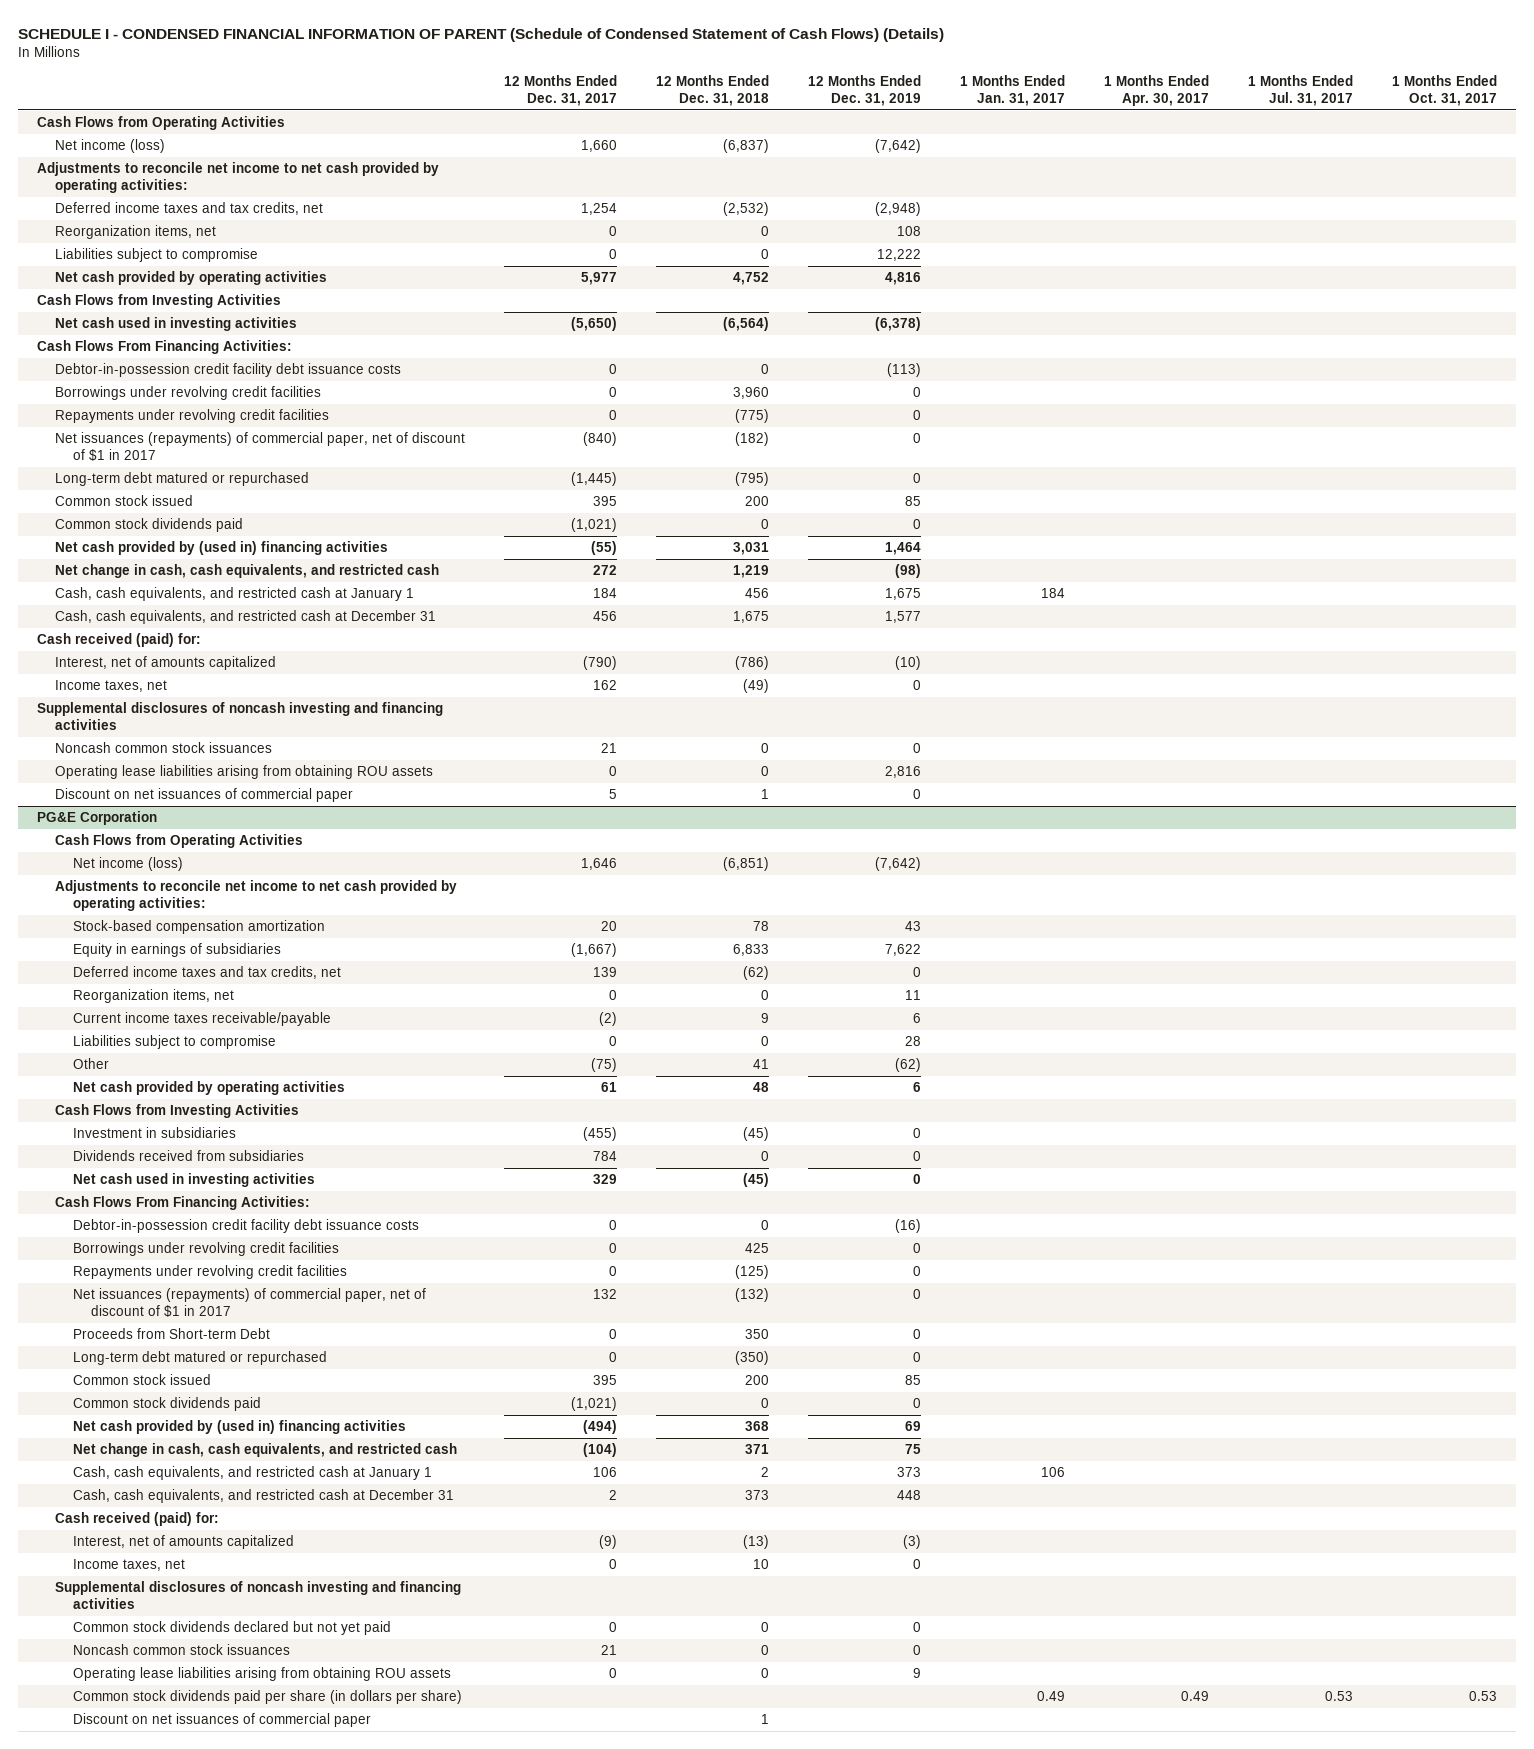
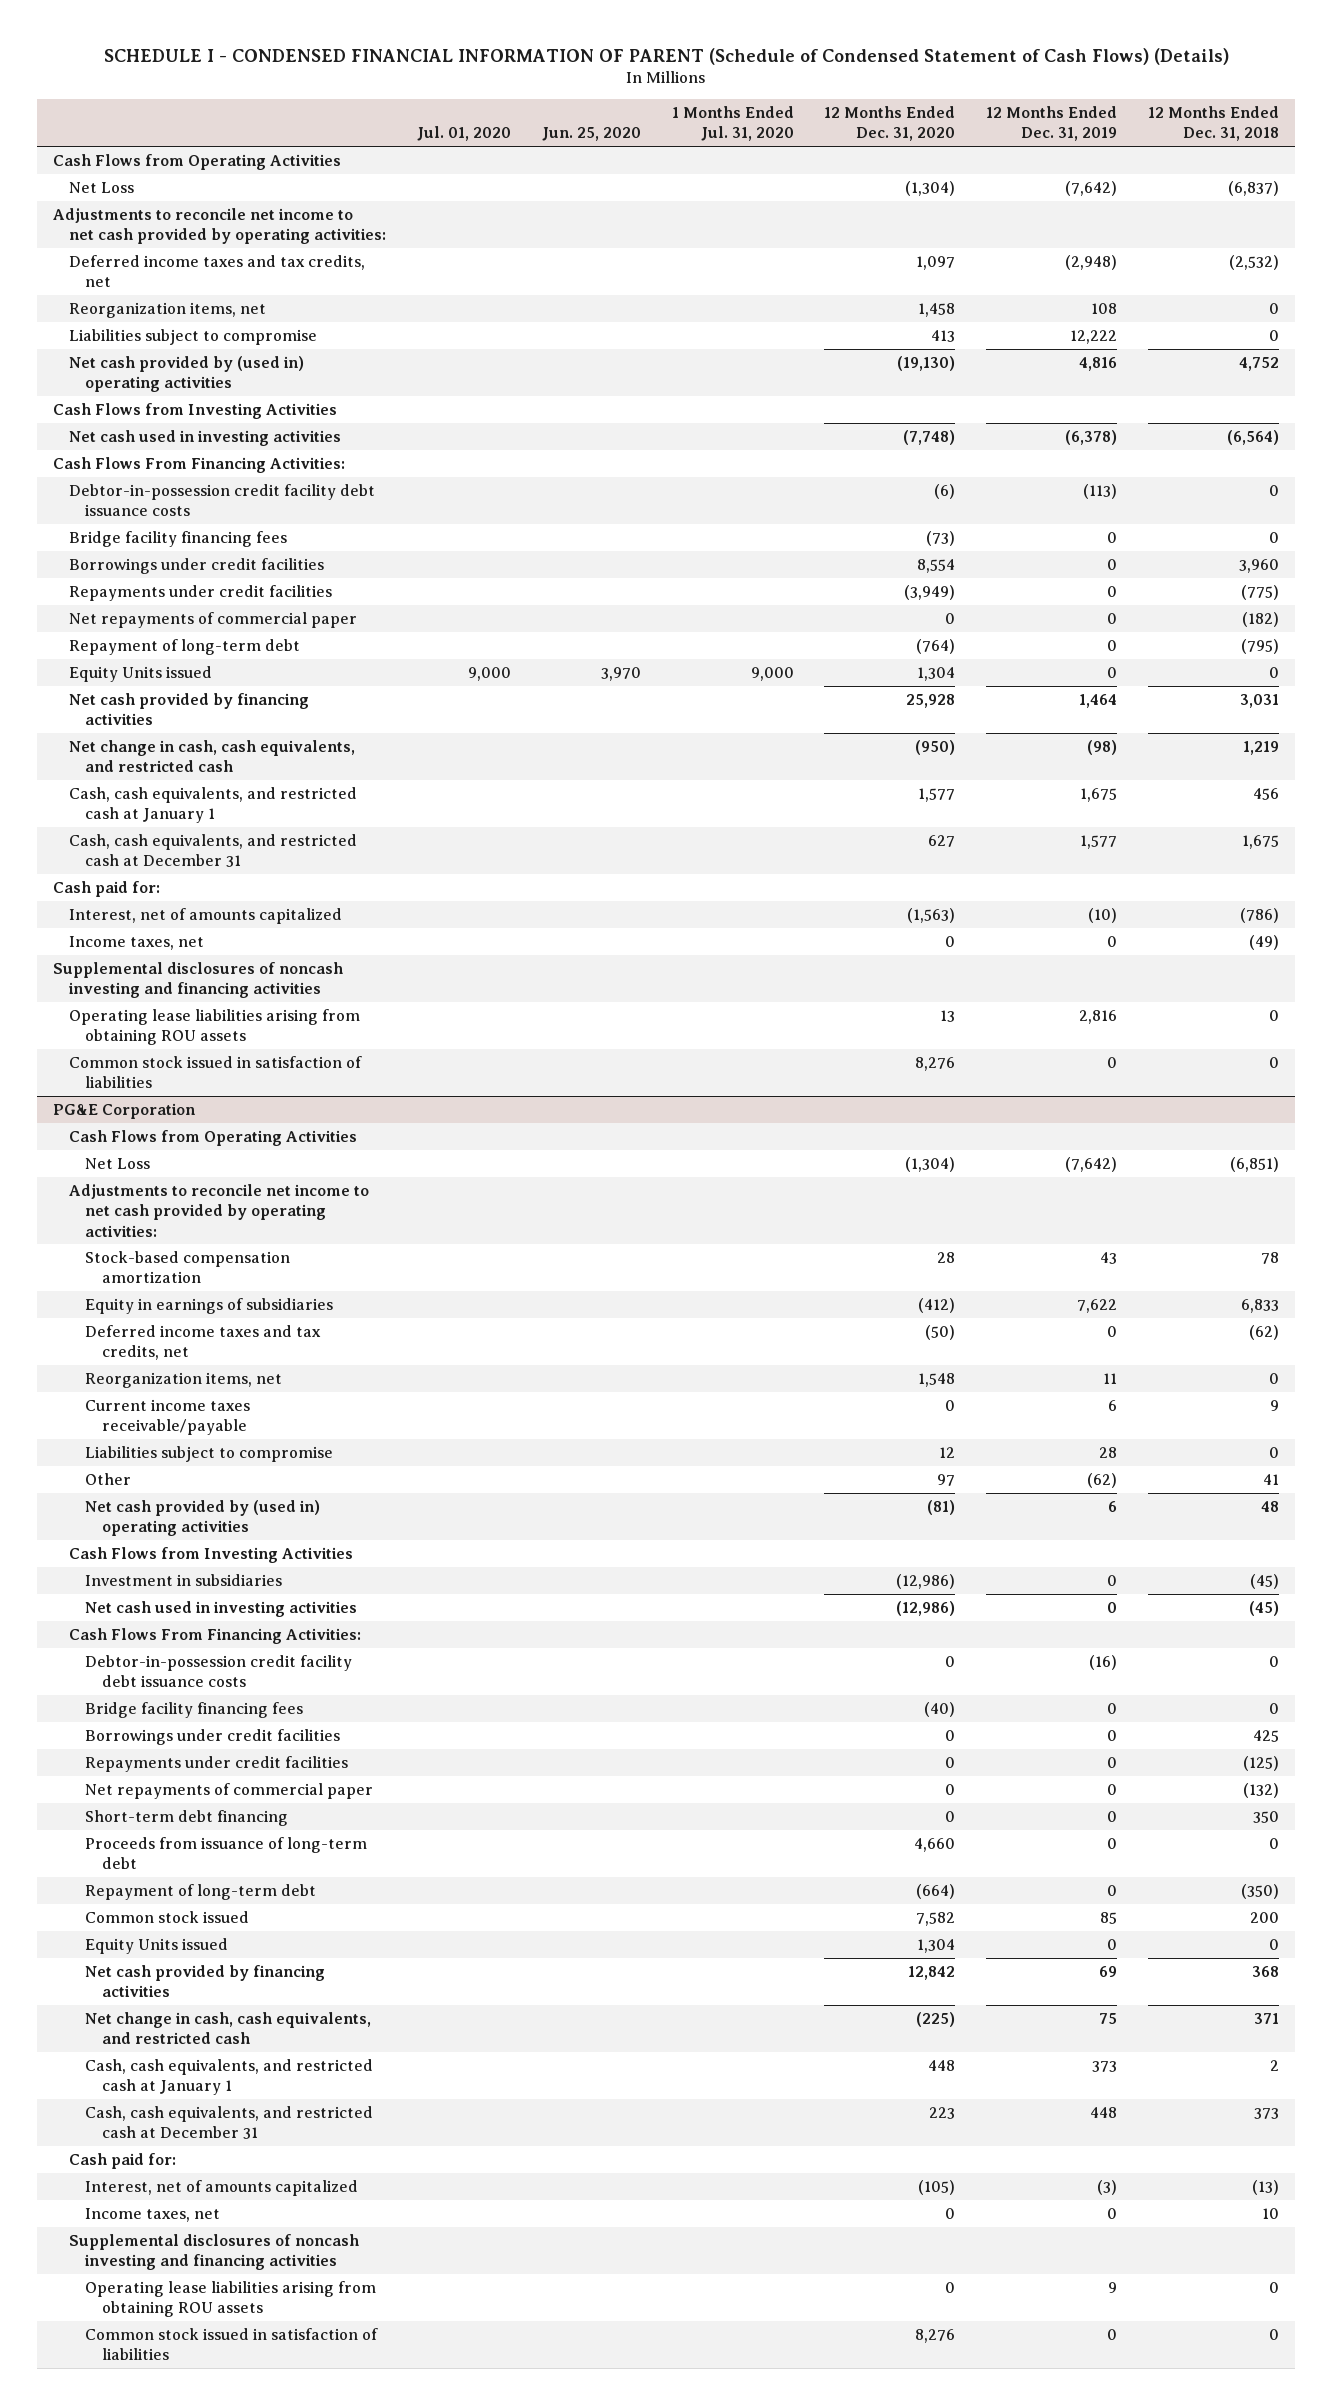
[503,75,617,107] 12 Months Ended Dec. 31, 2017 -> none
[959,75,1065,107] 1 Months Ended Jan. 31, 2017 -> none
[1103,75,1209,107] 1 Months Ended Apr. 30, 2017 -> none
[1247,75,1353,107] 1 Months Ended Jul. 31, 2017 -> none
[1391,75,1497,107] 1 Months Ended Oct. 31, 2017 -> none
none -> [416,126,511,142] Jul. 01, 2020
none -> [541,127,641,142] Jun. 25, 2020
none -> [671,105,794,142] 1 Months Ended Jul. 31, 2020
none -> [824,105,956,142] 12 Months Ended Dec. 31, 2020
[54,139,165,154] Net income (loss) -> [69,181,135,193] Net Loss
[54,271,327,286] Net cash provided by operating activities -> [69,355,305,393] Net cash provided by (used in) operating activities
[54,495,193,507] Common stock issued -> none
[54,518,243,533] Common stock dividends paid -> none
none -> [69,530,288,547] Bridge facility financing fees
[54,386,321,401] Borrowings under revolving credit facilities -> [69,557,325,574] Borrowings under credit facilities
[54,409,329,424] Repayments under revolving credit facilities -> [69,584,333,601] Repayments under credit facilities
[54,432,465,461] Net issuances (repayments) of commercial paper, net of discount of $1 in 2017 -> [69,611,358,628] Net repayments of commercial paper
[54,472,309,487] Long-term debt matured or repurchased -> [69,638,301,655] Repayment of long-term debt
none -> [69,665,213,682] Equity Units issued
[54,541,388,556] Net cash provided by (used in) financing activities -> [69,692,310,726] Net cash provided by financing activities
[37,633,202,648] Cash received (paid) for: -> [52,880,160,897] Cash paid for:
[54,742,272,754] Noncash common stock issuances -> none
[54,788,353,803] Discount on net issuances of commercial paper -> none
none -> [69,1055,363,1089] Common stock issued in satisfaction of liabilities
[72,857,183,872] Net income (loss) -> [85,1157,151,1169] Net Loss
[72,1081,345,1096] Net cash provided by operating activities -> [85,1499,321,1537] Net cash provided by (used in) operating activities
[72,1150,304,1162] Dividends received from subsidiaries -> none
none -> [85,1701,304,1718] Bridge facility financing fees
[72,1242,339,1257] Borrowings under revolving credit facilities -> [85,1728,341,1745] Borrowings under credit facilities
[72,1265,347,1280] Repayments under revolving credit facilities -> [85,1755,349,1772] Repayments under credit facilities
[72,1288,426,1317] Net issuances (repayments) of commercial paper, net of discount of $1 in 2017 -> [85,1782,374,1799] Net repayments of commercial paper
[72,1328,270,1340] Proceeds from Short-term Debt -> [85,1809,289,1826] Short-term debt financing
none -> [85,1836,368,1870] Proceeds from issuance of long-term debt
[72,1351,327,1366] Long-term debt matured or repurchased -> [85,1883,317,1900] Repayment of long-term debt
[72,1397,261,1412] Common stock dividends paid -> none
none -> [85,1937,229,1954] Equity Units issued
[72,1420,406,1435] Net cash provided by (used in) financing activities -> [85,1964,326,1998] Net cash provided by financing activities
[54,1512,219,1527] Cash received (paid) for: -> [69,2152,177,2169] Cash paid for:
[72,1621,391,1636] Common stock dividends declared but not yet paid -> none
[72,1644,290,1656] Noncash common stock issuances -> none
[72,1690,462,1705] Common stock dividends paid per share (in dollars per share) -> none
[72,1713,371,1728] Discount on net issuances of commercial paper -> none
none -> [85,2327,379,2361] Common stock issued in satisfaction of liabilities

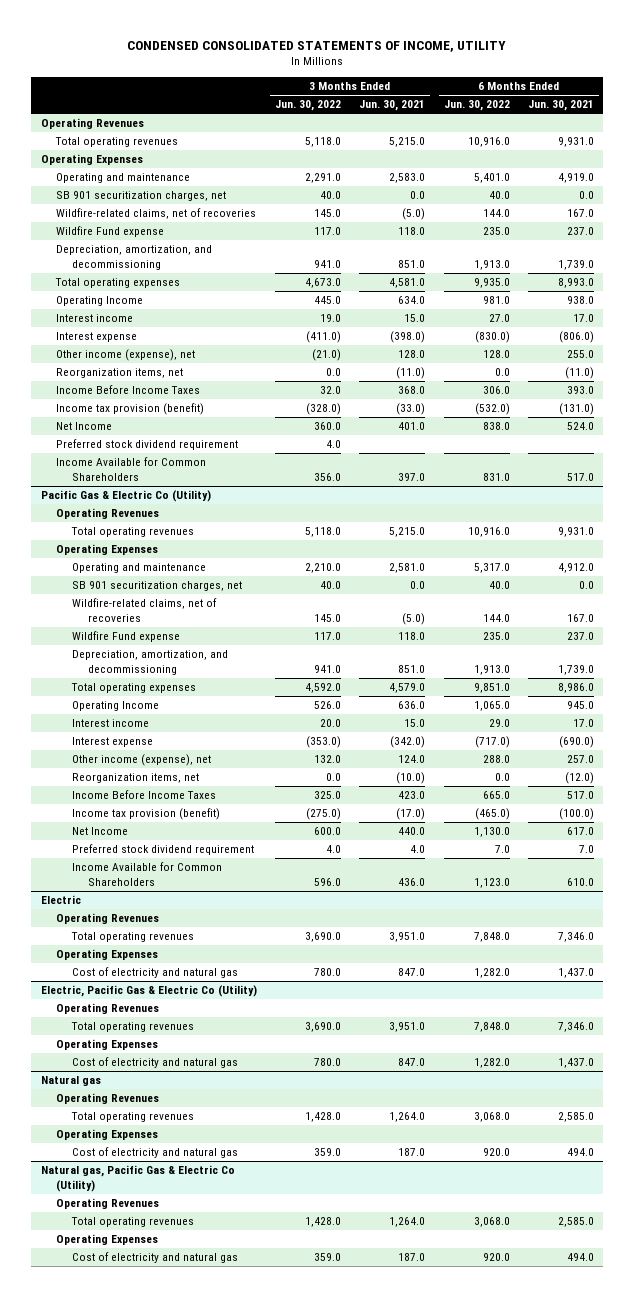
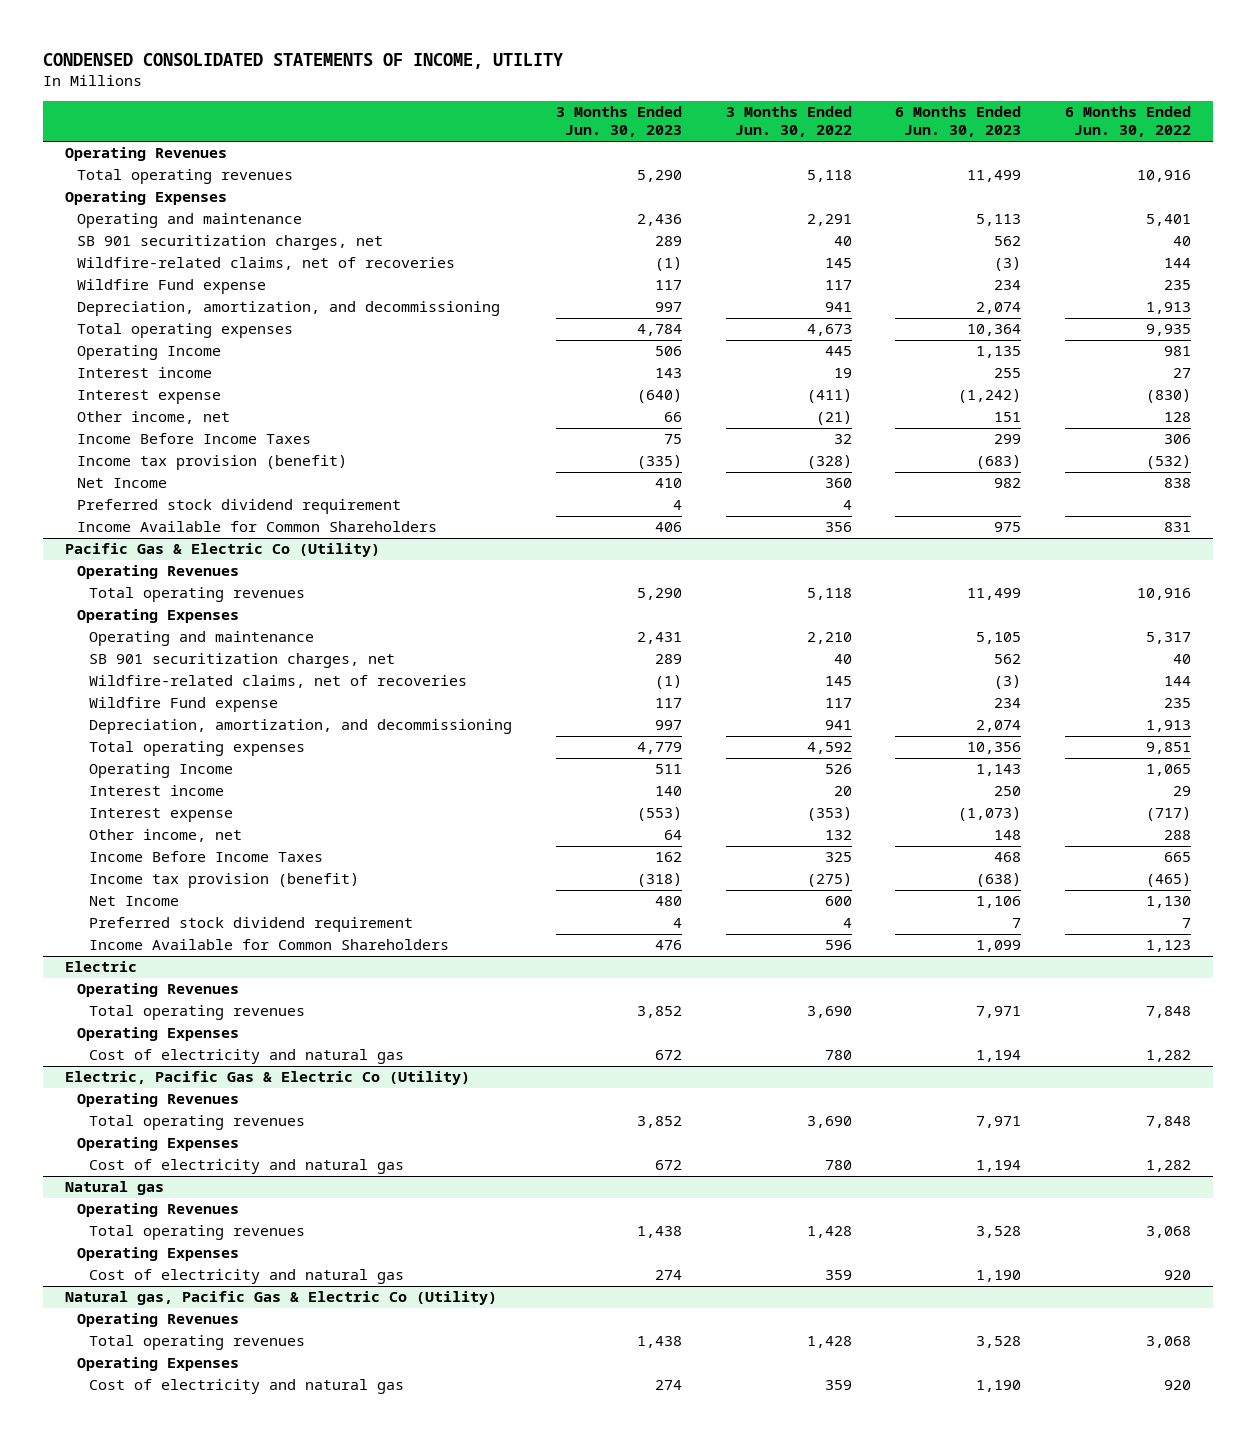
[359,100,426,112] Jun. 30, 2021 -> none
[528,100,595,112] Jun. 30, 2021 -> none
none -> [556,106,683,138] 3 Months Ended Jun. 30, 2023
none -> [895,106,1022,138] 6 Months Ended Jun. 30, 2023
[304,137,341,148] 5,118.0 -> [806,170,852,183] 5,118
[467,137,510,148] 10,916.0 -> [1136,170,1191,183] 10,916
[56,368,184,379] Reorganization items, net -> none
[304,173,341,184] 2,291.0 -> [806,214,852,227] 2,291
[473,173,510,184] 5,401.0 -> [1145,214,1191,227] 5,401
[319,191,341,200] 40.0 -> [833,236,852,247] 40
[488,191,510,200] 40.0 -> [1172,236,1191,247] 40
[313,209,341,218] 145.0 -> [824,258,852,269] 145
[482,209,510,218] 144.0 -> [1163,258,1191,269] 144
[313,227,341,236] 117.0 -> [824,280,852,291] 117
[482,227,510,236] 235.0 -> [1163,280,1191,291] 235
[313,259,341,268] 941.0 -> [824,302,852,313] 941
[473,259,510,270] 1,913.0 -> [1145,302,1191,315] 1,913
[304,278,341,289] 4,673.0 -> [806,324,852,337] 4,673
[473,278,510,289] 9,935.0 -> [1145,324,1191,337] 9,935
[313,296,341,305] 445.0 -> [824,346,852,357] 445
[482,296,510,305] 981.0 -> [1163,346,1191,357] 981
[319,314,341,323] 19.0 -> [833,368,852,379] 19
[488,314,510,323] 27.0 -> [1172,368,1191,379] 27
[305,331,341,344] (411.0) -> [806,389,852,404] (411)
[474,331,510,344] (830.0) -> [1145,389,1191,404] (830)
[56,349,196,362] Other income (expense), net -> [77,411,231,425] Other income, net
[311,349,341,362] (21.0) -> [815,411,852,426] (21)
[482,350,510,359] 128.0 -> [1163,412,1191,423] 128
[319,386,341,395] 32.0 -> [833,434,852,445] 32
[482,386,510,395] 306.0 -> [1163,434,1191,445] 306
[305,403,341,416] (328.0) -> [806,455,852,470] (328)
[474,403,510,416] (532.0) -> [1145,455,1191,470] (532)
[313,422,341,431] 360.0 -> [824,478,852,489] 360
[482,422,510,431] 838.0 -> [1163,478,1191,489] 838
[325,440,341,449] 4.0 -> [842,500,852,511] 4
[313,472,341,481] 356.0 -> [824,522,852,533] 356
[482,472,510,481] 831.0 -> [1163,522,1191,533] 831
[304,527,341,538] 5,118.0 -> [806,588,852,601] 5,118
[467,527,510,538] 10,916.0 -> [1136,588,1191,601] 10,916
[72,773,200,784] Reorganization items, net -> none
[304,563,341,574] 2,210.0 -> [806,632,852,645] 2,210
[473,563,510,574] 5,317.0 -> [1145,632,1191,645] 5,317
[319,581,341,590] 40.0 -> [833,654,852,665] 40
[488,581,510,590] 40.0 -> [1172,654,1191,665] 40
[313,613,341,622] 145.0 -> [824,676,852,687] 145
[482,613,510,622] 144.0 -> [1163,676,1191,687] 144
[313,632,341,641] 117.0 -> [824,698,852,709] 117
[482,632,510,641] 235.0 -> [1163,698,1191,709] 235
[313,664,341,673] 941.0 -> [824,720,852,731] 941
[473,664,510,675] 1,913.0 -> [1145,720,1191,733] 1,913
[304,683,341,694] 4,592.0 -> [806,742,852,755] 4,592
[473,683,510,694] 9,851.0 -> [1145,742,1191,755] 9,851
[313,701,341,710] 526.0 -> [824,764,852,775] 526
[473,701,510,712] 1,065.0 -> [1145,764,1191,777] 1,065
[319,719,341,728] 20.0 -> [833,786,852,797] 20
[488,719,510,728] 29.0 -> [1172,786,1191,797] 29
[305,736,341,749] (353.0) -> [806,807,852,822] (353)
[474,736,510,749] (717.0) -> [1145,807,1191,822] (717)
[72,754,212,767] Other income (expense), net -> [89,829,243,843] Other income, net
[313,755,341,764] 132.0 -> [824,830,852,841] 132
[482,755,510,764] 288.0 -> [1163,830,1191,841] 288
[313,791,341,800] 325.0 -> [824,852,852,863] 325
[482,791,510,800] 665.0 -> [1163,852,1191,863] 665
[305,808,341,821] (275.0) -> [806,873,852,888] (275)
[474,808,510,821] (465.0) -> [1145,873,1191,888] (465)
[313,827,341,836] 600.0 -> [824,896,852,907] 600
[473,827,510,838] 1,130.0 -> [1145,896,1191,909] 1,130
[325,845,341,854] 4.0 -> [842,918,852,929] 4
[494,845,510,854] 7.0 -> [1181,918,1191,929] 7
[313,877,341,886] 596.0 -> [824,940,852,951] 596
[473,877,510,888] 1,123.0 -> [1145,940,1191,953] 1,123
[304,932,341,943] 3,690.0 -> [806,1006,852,1019] 3,690
[473,932,510,943] 7,848.0 -> [1145,1006,1191,1019] 7,848
[313,968,341,977] 780.0 -> [824,1050,852,1061] 780
[473,968,510,979] 1,282.0 -> [1145,1050,1191,1063] 1,282
[304,1022,341,1033] 3,690.0 -> [806,1116,852,1129] 3,690
[473,1022,510,1033] 7,848.0 -> [1145,1116,1191,1129] 7,848
[313,1058,341,1067] 780.0 -> [824,1160,852,1171] 780
[473,1058,510,1069] 1,282.0 -> [1145,1160,1191,1173] 1,282
[304,1112,341,1123] 1,428.0 -> [806,1226,852,1239] 1,428
[473,1112,510,1123] 3,068.0 -> [1145,1226,1191,1239] 3,068
[313,1148,341,1157] 359.0 -> [824,1270,852,1281] 359
[482,1148,510,1157] 920.0 -> [1163,1270,1191,1281] 920
[304,1217,341,1228] 1,428.0 -> [806,1336,852,1349] 1,428
[473,1217,510,1228] 3,068.0 -> [1145,1336,1191,1349] 3,068
[313,1253,341,1262] 359.0 -> [824,1380,852,1391] 359
[482,1253,510,1262] 920.0 -> [1163,1380,1191,1391] 920

